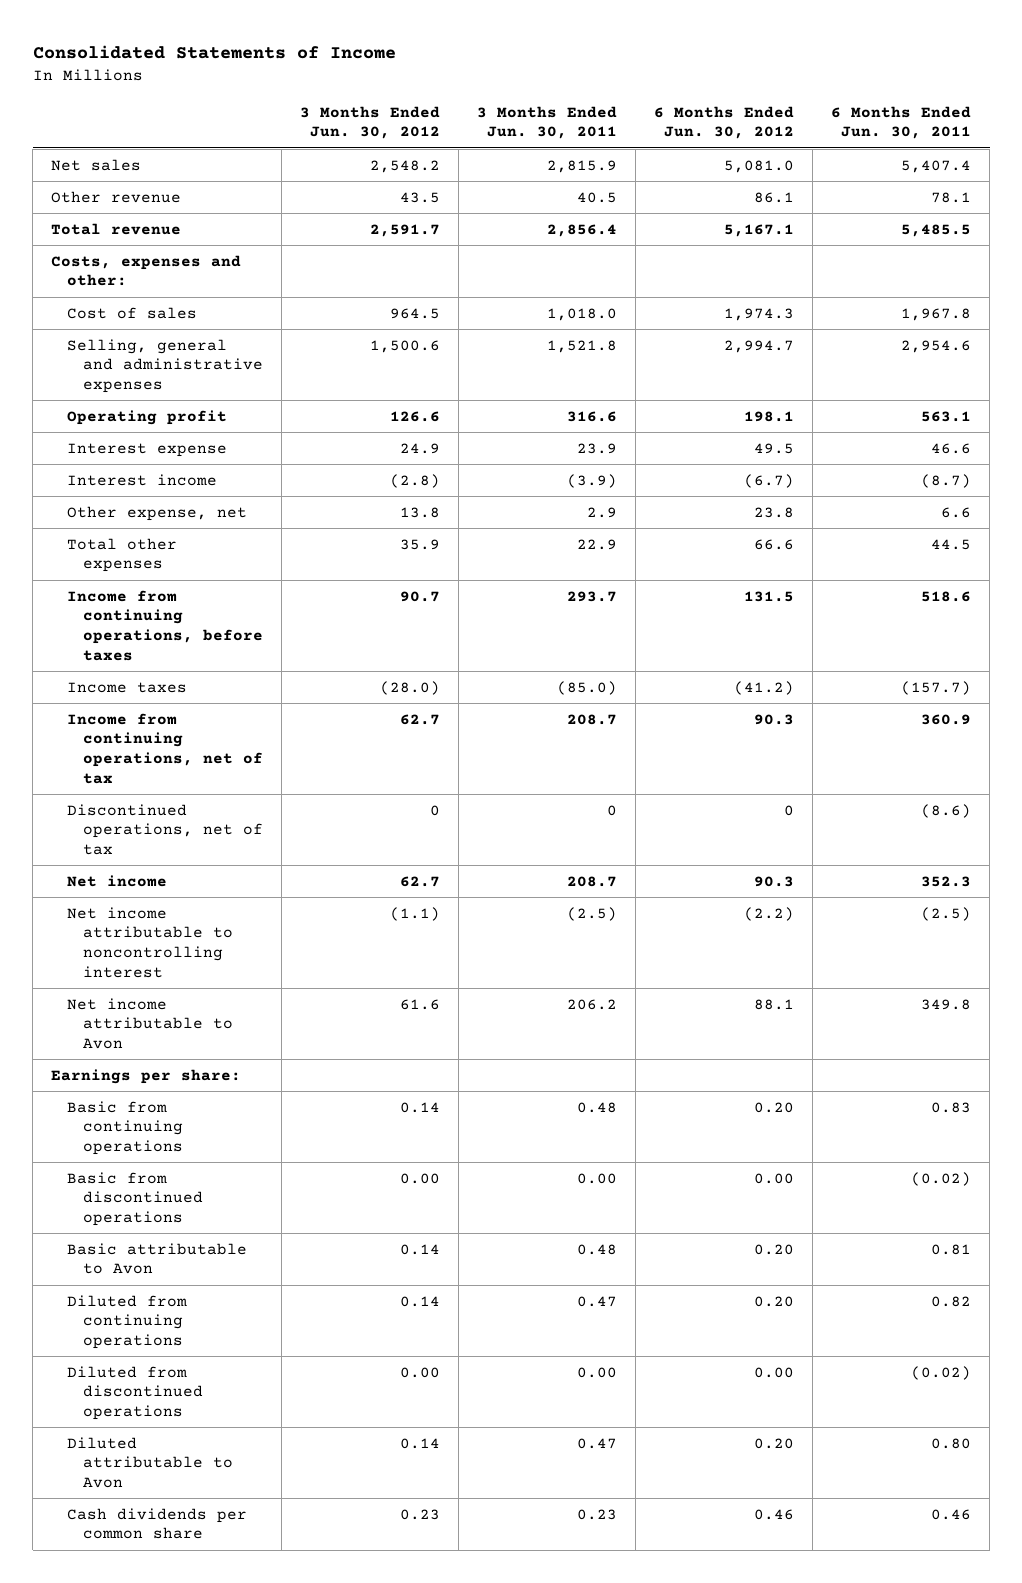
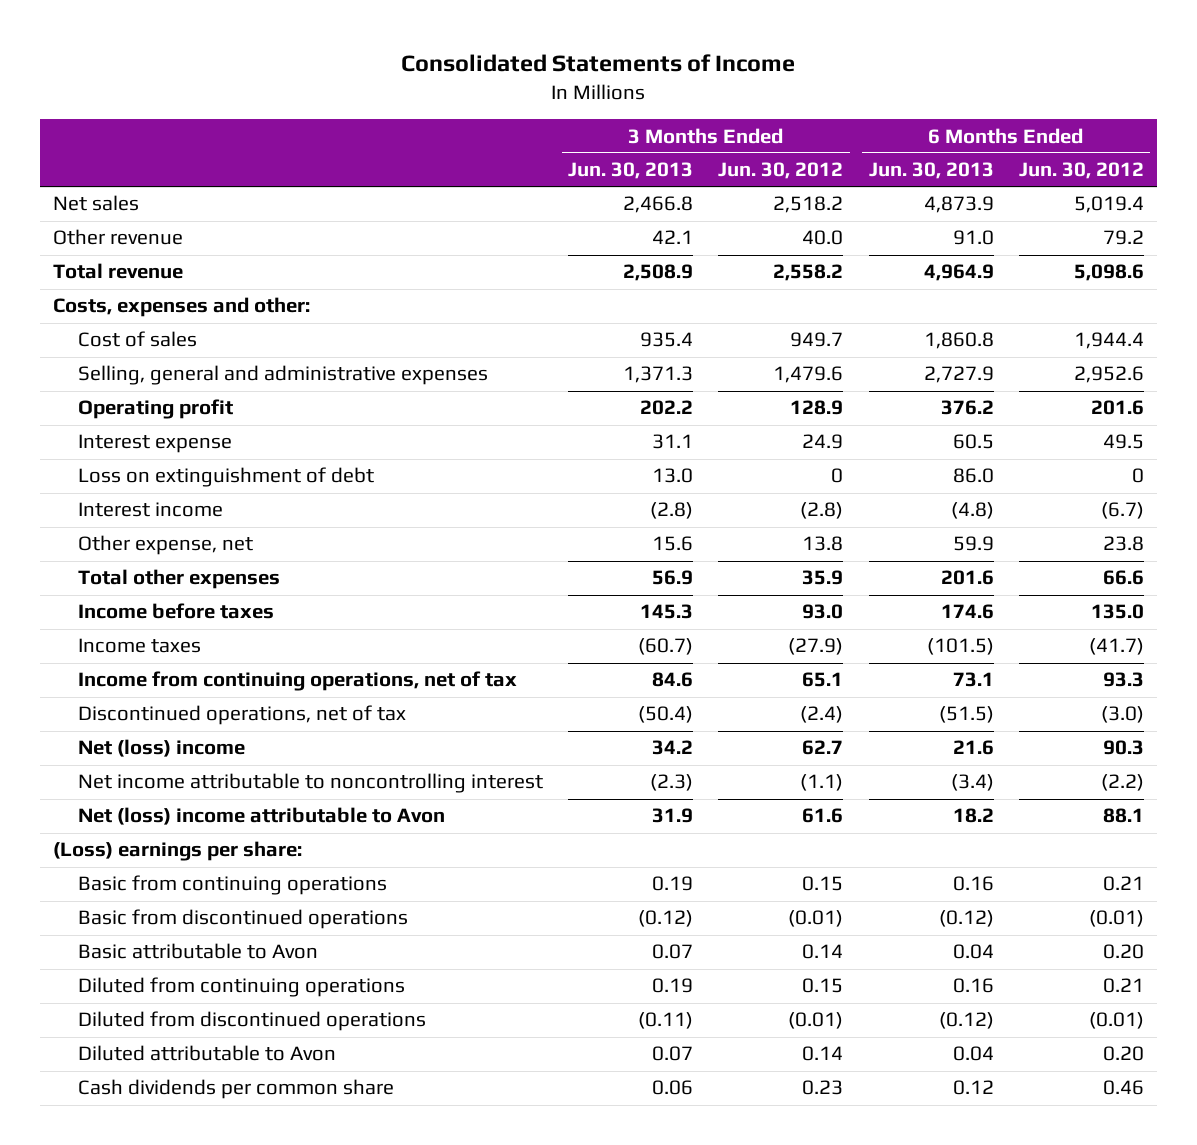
[477,105,618,140] 3 Months Ended Jun. 30, 2011 -> none
[831,105,972,140] 6 Months Ended Jun. 30, 2011 -> none
none -> [568,162,694,180] Jun. 30, 2013
none -> [868,162,994,180] Jun. 30, 2013
[369,159,440,173] 2,548.2 -> [773,196,844,214] 2,518.2
[724,159,795,173] 5,081.0 -> [1073,196,1144,214] 5,019.4
[399,191,440,203] 43.5 -> [802,230,844,246] 40.0
[754,191,795,203] 86.1 -> [1102,230,1144,246] 79.2
[369,223,440,237] 2,591.7 -> [773,264,844,282] 2,558.2
[724,223,795,237] 5,167.1 -> [1073,264,1144,282] 5,098.6
[389,307,440,319] 964.5 -> [790,332,844,348] 949.7
[724,307,795,321] 1,974.3 -> [1073,332,1144,350] 1,944.4
[369,339,440,353] 1,500.6 -> [773,366,844,384] 1,479.6
[724,339,795,353] 2,994.7 -> [1073,366,1144,384] 2,952.6
[389,410,440,422] 126.6 -> [790,400,844,416] 128.9
[744,410,795,422] 198.1 -> [1090,400,1144,416] 201.6
none -> [77,467,374,488] Loss on extinguishment of debt
[66,589,263,661] Income from continuing operations, before taxes -> [77,603,274,620] Income before taxes
[399,590,440,602] 90.7 -> [802,604,844,620] 93.0
[744,590,795,602] 131.5 -> [1090,604,1144,620] 135.0
[379,680,440,695] (28.0) -> [788,638,844,656] (27.9)
[734,680,795,695] (41.2) -> [1088,638,1144,656] (41.7)
[399,713,440,725] 62.7 -> [802,672,844,688] 65.1
[754,713,795,725] 90.3 -> [1102,672,1144,688] 93.3
[429,804,440,816] 0 -> [800,706,844,724] (2.4)
[784,804,795,816] 0 -> [1100,706,1144,724] (3.0)
[66,874,167,887] Net income -> [77,739,245,758] Net (loss) income
[66,997,233,1050] Net income attributable to Avon -> [77,807,445,826] Net (loss) income attributable to Avon
[51,1068,242,1084] Earnings per share: -> [52,841,302,862] (Loss) earnings per share:
[399,1101,440,1113] 0.14 -> [802,876,844,892] 0.15
[754,1101,795,1113] 0.20 -> [1102,876,1144,892] 0.21
[399,1172,440,1184] 0.00 -> [788,910,844,928] (0.01)
[754,1172,795,1184] 0.00 -> [1088,910,1144,928] (0.01)
[399,1295,440,1307] 0.14 -> [802,978,844,994] 0.15
[754,1295,795,1307] 0.20 -> [1102,978,1144,994] 0.21
[399,1366,440,1378] 0.00 -> [788,1012,844,1030] (0.01)
[754,1366,795,1378] 0.00 -> [1088,1012,1144,1030] (0.01)

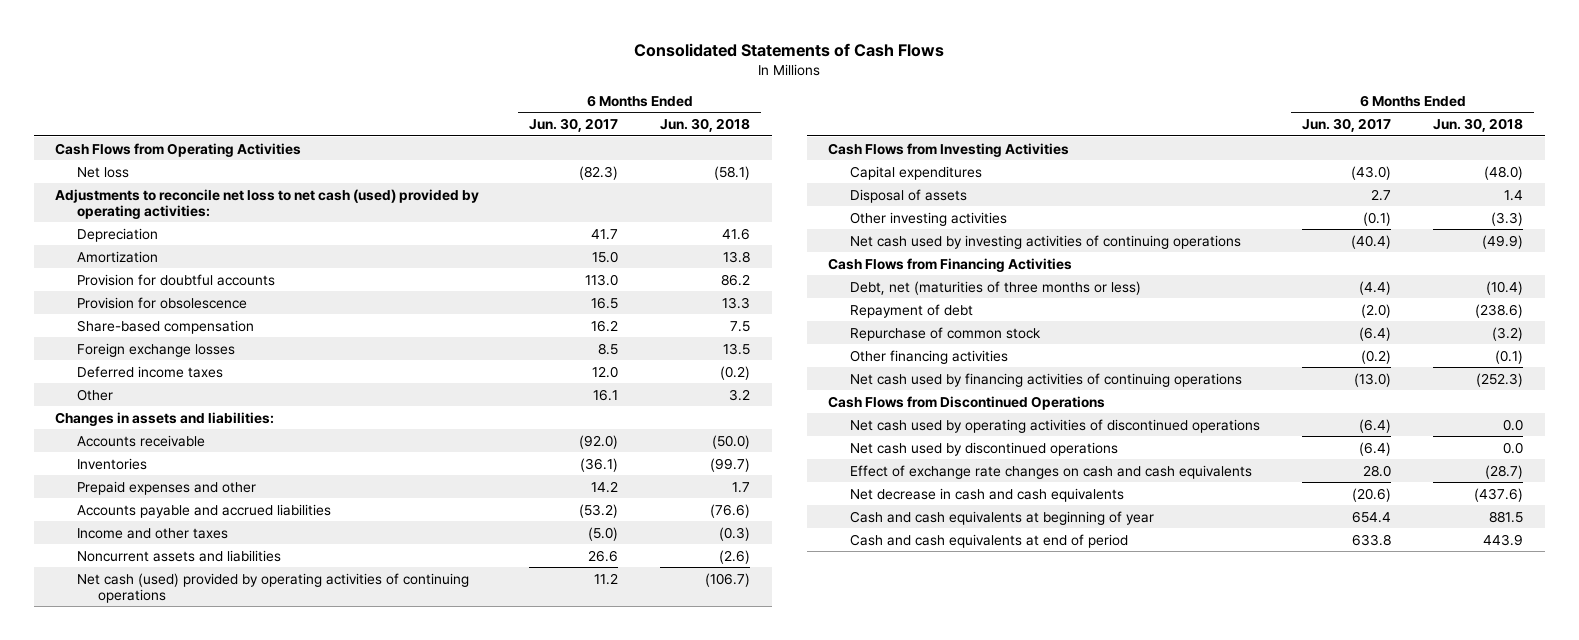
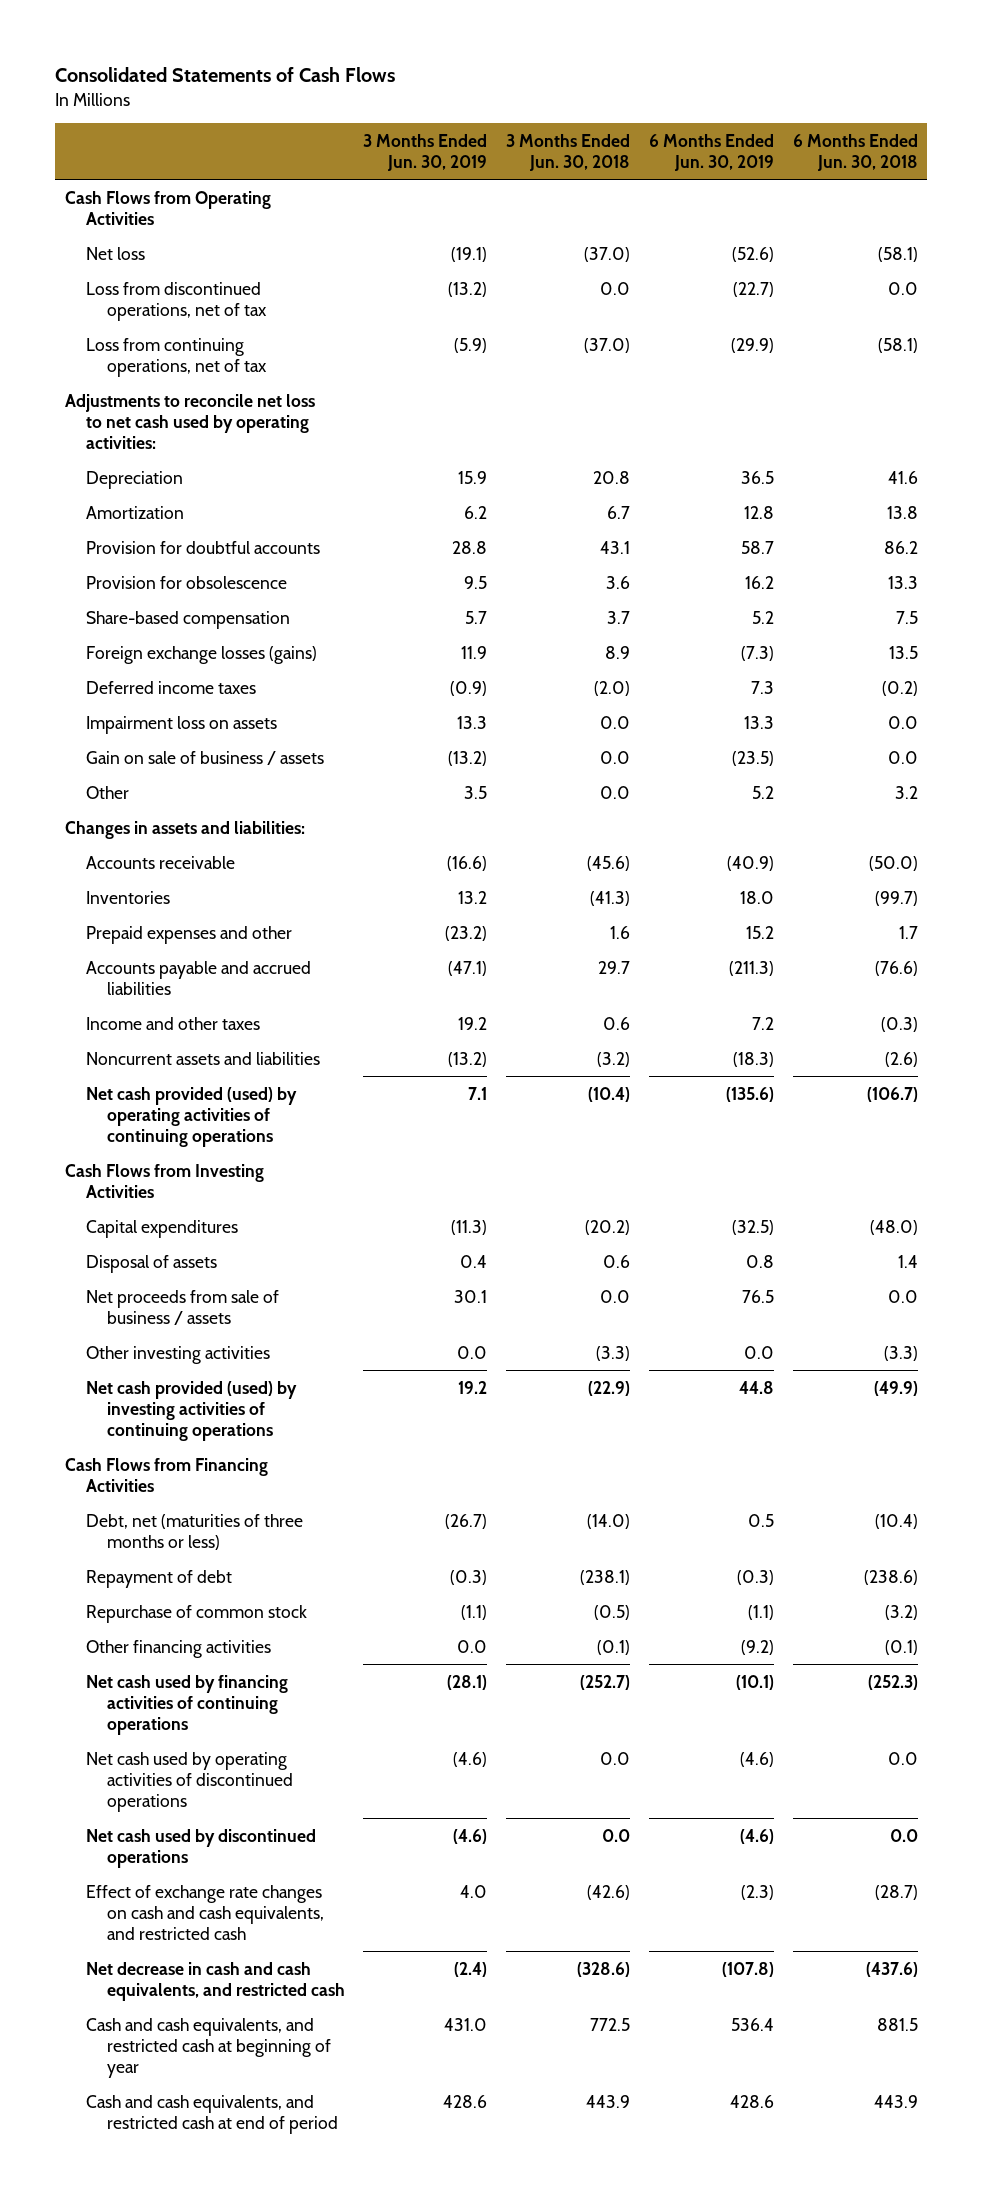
[528,118,618,133] Jun. 30, 2017 -> none
none -> [363,133,488,172] 3 Months Ended Jun. 30, 2019
none -> [506,133,631,172] 3 Months Ended Jun. 30, 2018
none -> [648,133,774,172] 6 Months Ended Jun. 30, 2019
none -> [85,281,267,321] Loss from discontinued operations, net of tax
none -> [85,337,267,377] Loss from continuing operations, net of tax
[55,188,480,219] Adjustments to reconcile net loss to net cash (used) provided by operating activities: -> [64,393,315,449] Adjustments to reconcile net loss to net cash used by operating activities:
[76,342,235,357] Foreign exchange losses -> [85,645,317,664] Foreign exchange losses (gains)
none -> [85,715,277,734] Impairment loss on assets
none -> [85,750,324,765] Gain on sale of business / assets
[76,572,469,603] Net cash (used) provided by operating activities of continuing operations -> [85,1086,297,1147] Net cash provided (used) by operating activities of continuing operations
none -> [85,1289,279,1325] Net proceeds from sale of business / assets
[849,234,1241,249] Net cash used by investing activities of continuing operations -> [85,1380,297,1441] Net cash provided (used) by investing activities of continuing operations
[828,395,1106,410] Cash Flows from Discontinued Operations -> none
[849,464,1252,479] Effect of exchange rate changes on cash and cash equivalents -> [85,1884,324,1940] Effect of exchange rate changes on cash and cash equivalents, and restricted cash
[849,487,1124,502] Net decrease in cash and cash equivalents -> [85,1961,345,2001] Net decrease in cash and cash equivalents, and restricted cash
[849,510,1154,525] Cash and cash equivalents at beginning of year -> [85,2017,331,2078] Cash and cash equivalents, and restricted cash at beginning of year
[849,533,1128,548] Cash and cash equivalents at end of period -> [85,2094,338,2134] Cash and cash equivalents, and restricted cash at end of period

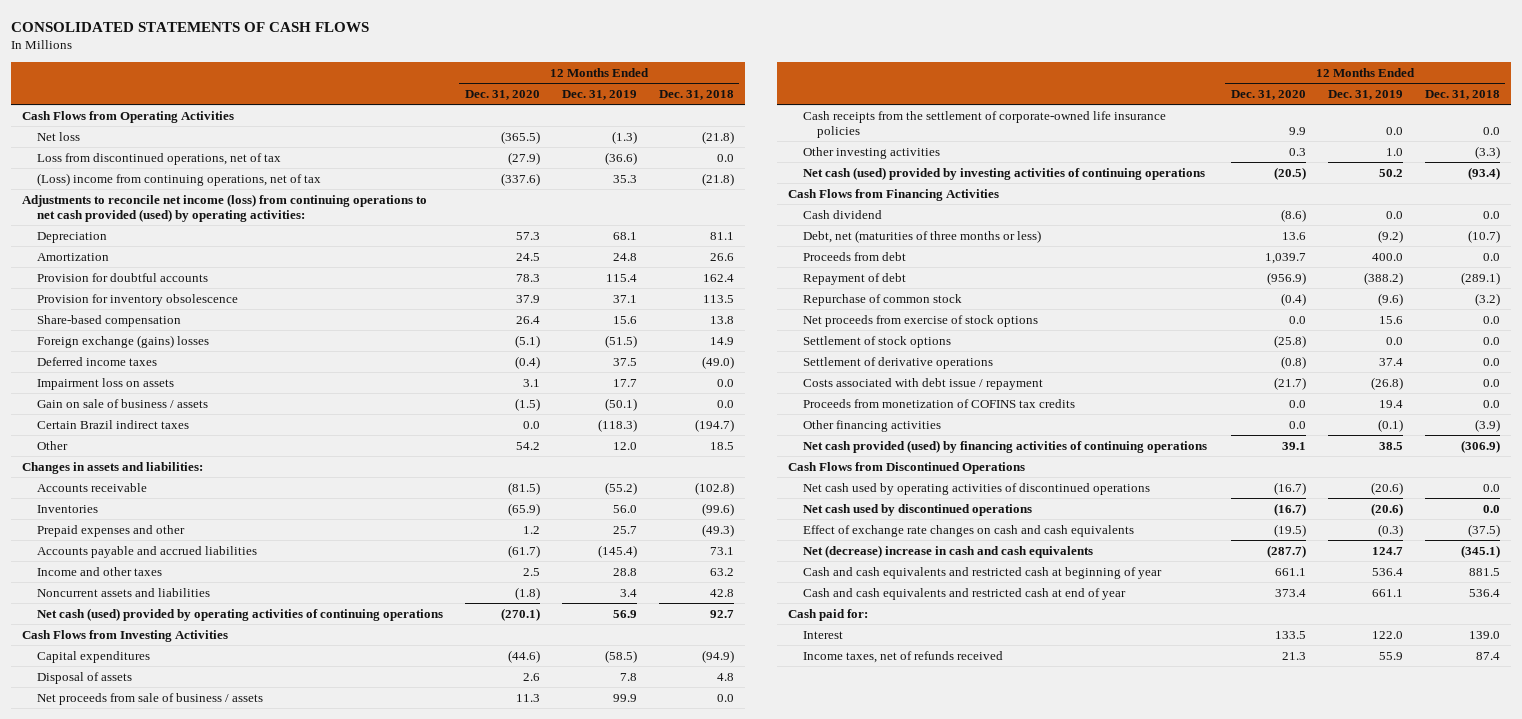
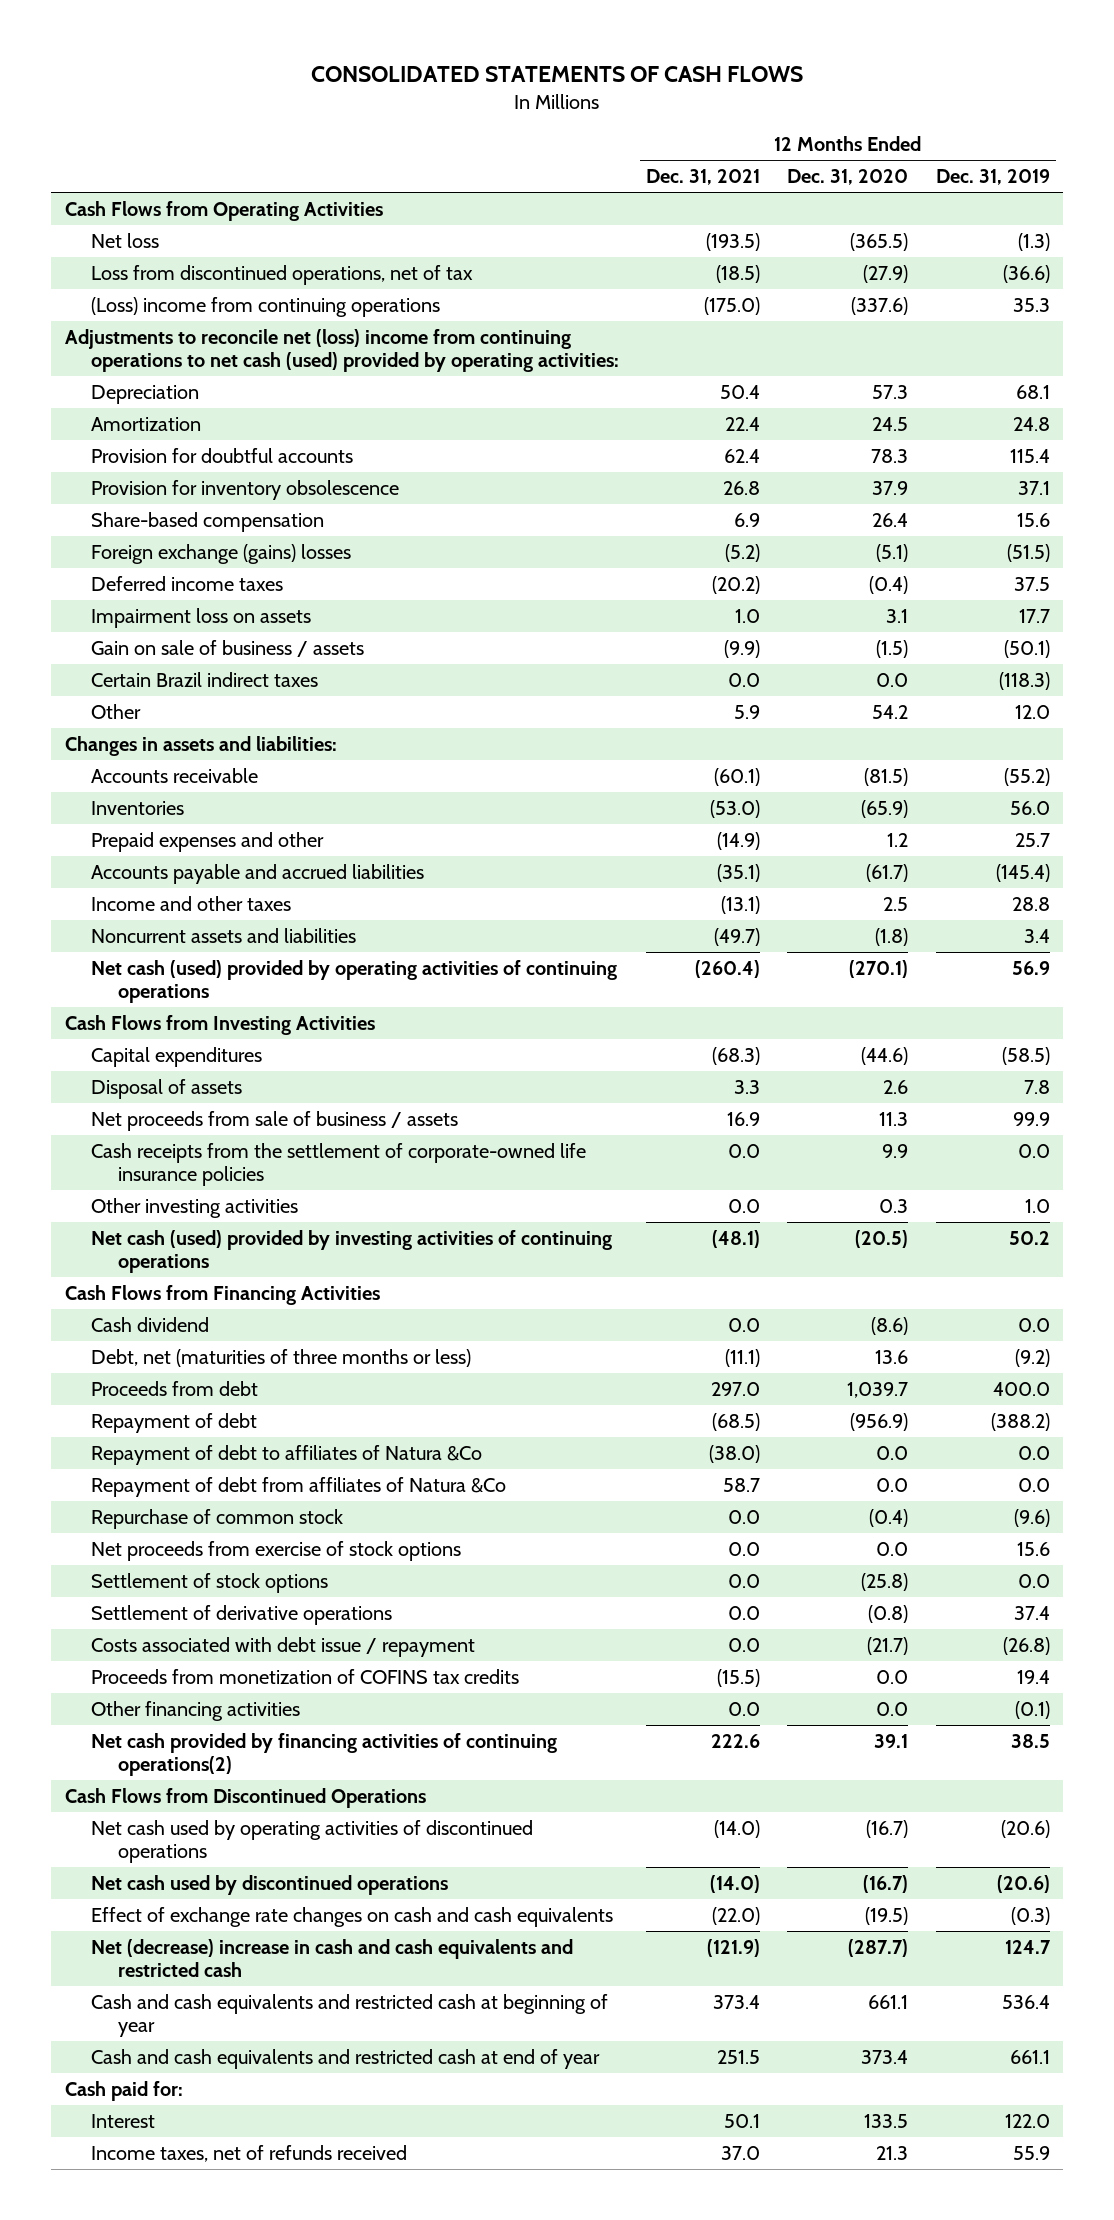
[658,89,734,100] Dec. 31, 2018 -> none
none -> [646,169,761,186] Dec. 31, 2021
[36,172,321,186] (Loss) income from continuing operations, net of tax -> [91,296,441,317] (Loss) income from continuing operations
[22,193,428,223] Adjustments to reconcile net income (loss) from continuing operations to net cash provided (used) by operating activities: -> [64,328,620,372] Adjustments to reconcile net (loss) income from continuing operations to net cash (used) provided by operating activities:
none -> [91,1444,483,1465] Repayment of debt to affiliates of Natura &Co
none -> [91,1476,507,1497] Repayment of debt from affiliates of Natura &Co
[802,439,1207,453] Net cash provided (used) by financing activities of continuing operations -> [91,1732,558,1776] Net cash provided by financing activities of continuing operations(2)
[802,544,1093,558] Net (decrease) increase in cash and cash equivalents -> [91,1938,574,1977] Net (decrease) increase in cash and cash equivalents and restricted cash

